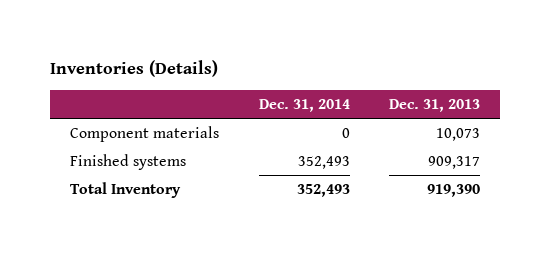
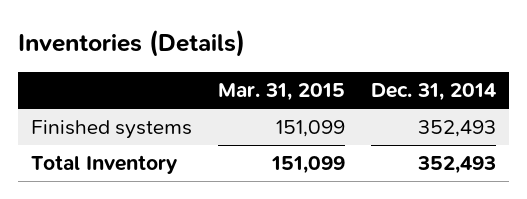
[389,98,481,112] Dec. 31, 2013 -> none
none -> [218,83,346,102] Mar. 31, 2015
[69,125,219,142] Component materials -> none

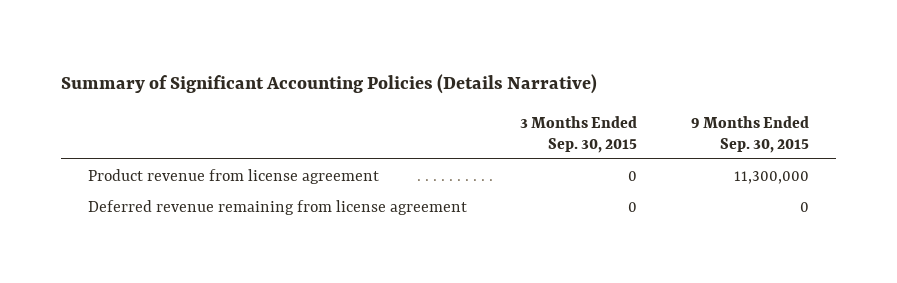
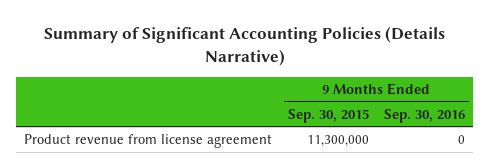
[520,115,638,153] 3 Months Ended Sep. 30, 2015 -> none
none -> [384,108,466,123] Sep. 30, 2016
[87,199,467,215] Deferred revenue remaining from license agreement -> none

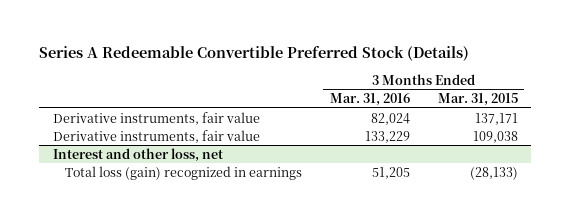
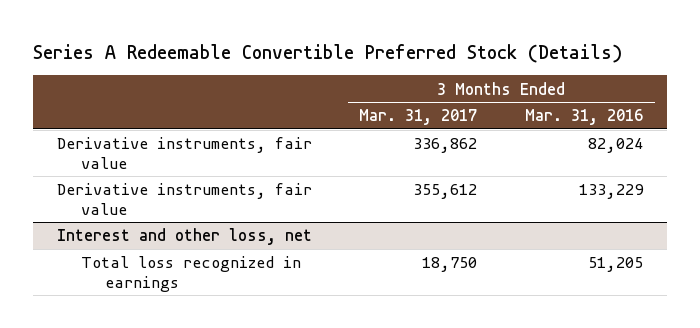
[437,92,518,106] Mar. 31, 2015 -> none
none -> [359,109,478,126] Mar. 31, 2017
[65,165,303,180] Total loss (gain) recognized in earnings -> [81,256,302,292] Total loss recognized in earnings

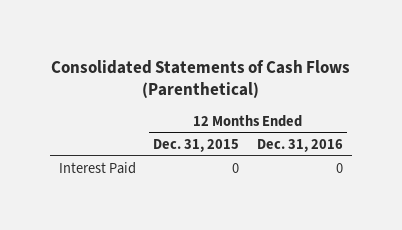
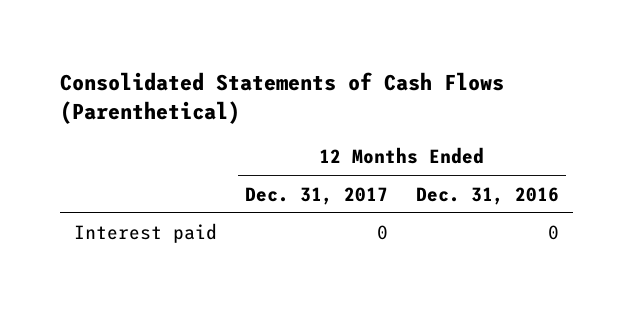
[153,139,240,153] Dec. 31, 2015 -> none
none -> [245,186,389,205] Dec. 31, 2017
[58,162,136,175] Interest Paid -> [74,223,218,244] Interest paid

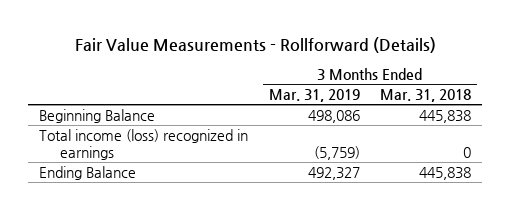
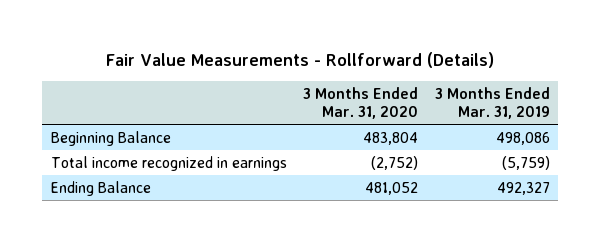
[380,89,472,103] Mar. 31, 2018 -> none
none -> [303,87,419,120] 3 Months Ended Mar. 31, 2020
[38,128,248,160] Total income (loss) recognized in earnings -> [50,155,287,171] Total income recognized in earnings

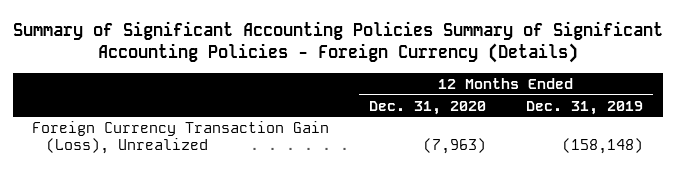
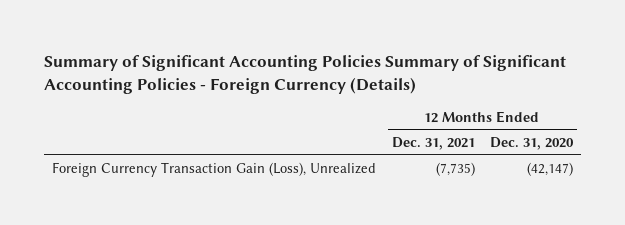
[526,100,644,115] Dec. 31, 2019 -> none
none -> [391,136,475,150] Dec. 31, 2021
[423,138,487,155] (7,963) -> [527,162,574,177] (42,147)

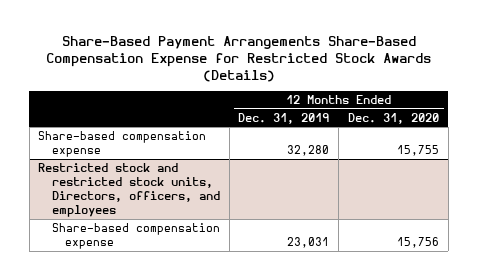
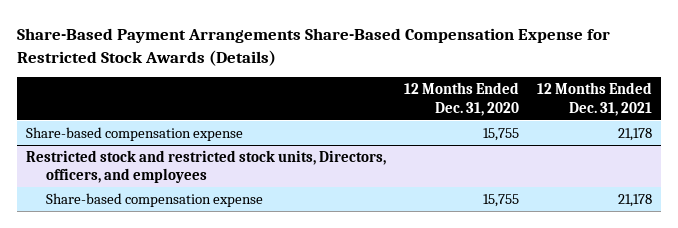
[238,112,330,124] Dec. 31, 2019 -> none
none -> [537,82,653,116] 12 Months Ended Dec. 31, 2021
[397,237,440,249] 15,756 -> [483,193,520,207] 15,755

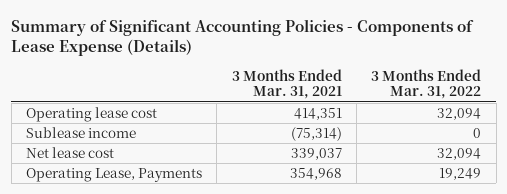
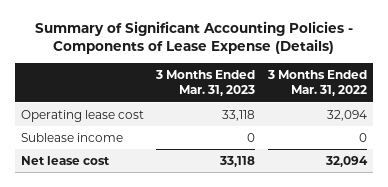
[231,68,342,100] 3 Months Ended Mar. 31, 2021 -> none
none -> [155,69,256,97] 3 Months Ended Mar. 31, 2023
[26,167,203,182] Operating Lease, Payments -> none

